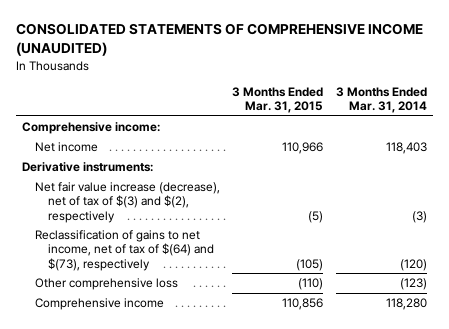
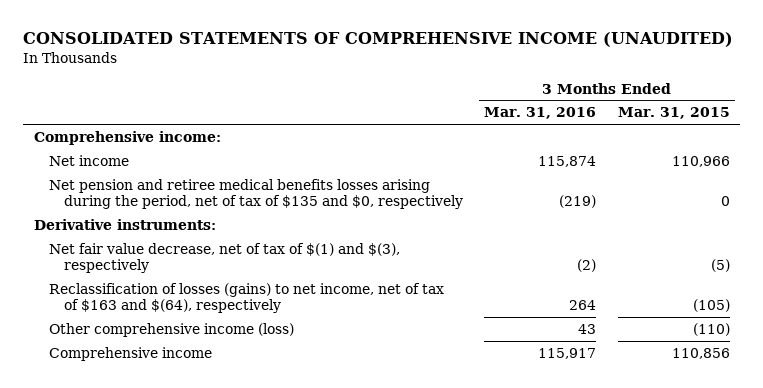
[335,87,427,114] 3 Months Ended Mar. 31, 2014 -> none
none -> [484,107,597,120] Mar. 31, 2016
none -> [48,178,463,209] Net pension and retiree medical benefits losses arising during the period, net of tax of $135 and $0, respectively
[34,182,220,223] Net fair value increase (decrease), net of tax of $(3) and $(2), respectively -> [48,242,400,273] Net fair value decrease, net of tax of $(1) and $(3), respectively
[34,230,214,271] Reclassification of gains to net income, net of tax of $(64) and $(73), respectively -> [48,282,444,313] Reclassification of losses (gains) to net income, net of tax of $163 and $(64), respectively
[34,278,178,291] Other comprehensive loss -> [48,322,294,337] Other comprehensive income (loss)

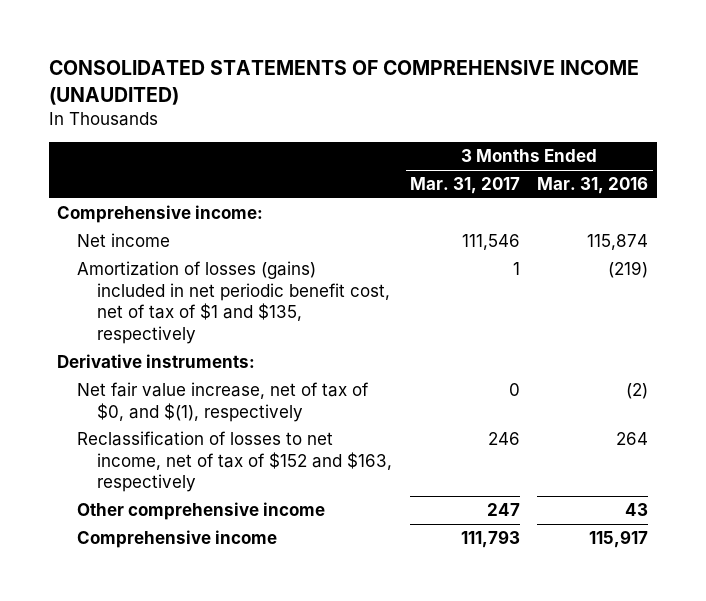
[617,107,730,120] Mar. 31, 2015 -> none
none -> [409,177,520,195] Mar. 31, 2017
[48,178,463,209] Net pension and retiree medical benefits losses arising during the period, net of tax of $135 and $0, respectively -> [77,261,391,345] Amortization of losses (gains) included in net periodic benefit cost, net of tax of $1 and $135, respectively
[48,242,400,273] Net fair value decrease, net of tax of $(1) and $(3), respectively -> [77,382,370,422] Net fair value increase, net of tax of $0, and $(1), respectively
[48,282,444,313] Reclassification of losses (gains) to net income, net of tax of $163 and $(64), respectively -> [77,431,393,493] Reclassification of losses to net income, net of tax of $152 and $163, respectively
[48,322,294,337] Other comprehensive income (loss) -> [77,502,326,521] Other comprehensive income

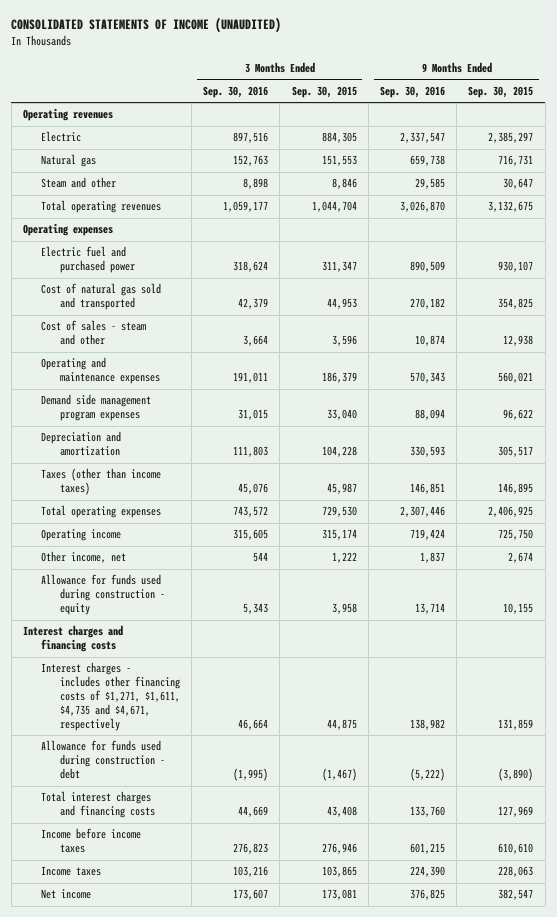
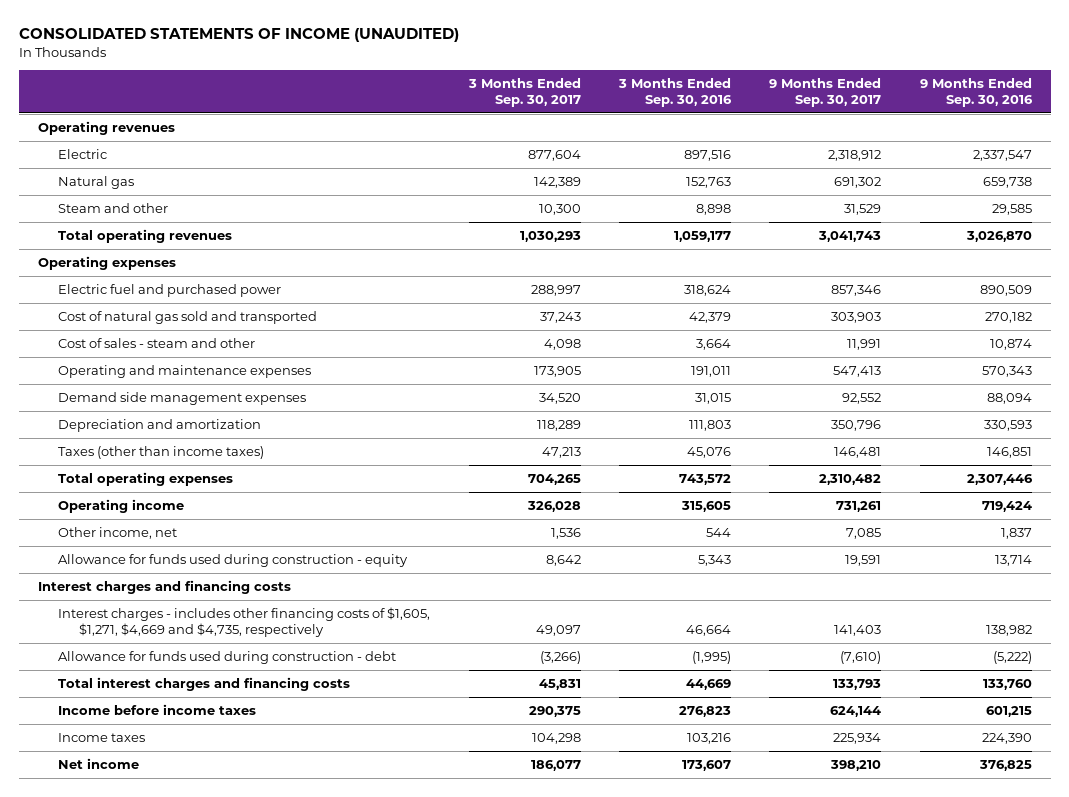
[291,85,357,98] Sep. 30, 2015 -> none
[468,85,534,98] Sep. 30, 2015 -> none
none -> [467,77,581,108] 3 Months Ended Sep. 30, 2017
none -> [769,77,882,108] 9 Months Ended Sep. 30, 2017
[41,394,152,422] Demand side management program expenses -> [58,391,307,405] Demand side management expenses
[41,662,180,731] Interest charges - includes other financing costs of $1,271, $1,611, $4,735 and $4,671, respectively -> [58,606,431,638] Interest charges - includes other financing costs of $1,605, $1,271, $4,669 and $4,735, respectively

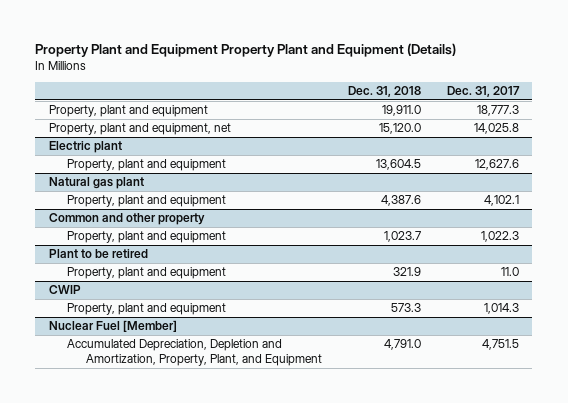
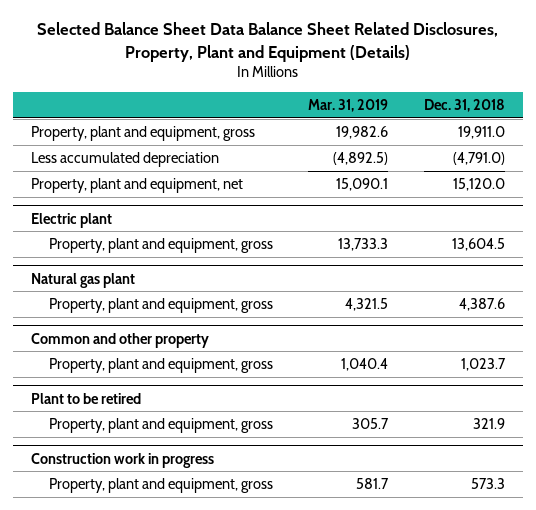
[35,42,457,57] Property Plant and Equipment Property Plant and Equipment (Details) -> [36,22,498,62] Selected Balance Sheet Data Balance Sheet Related Disclosures, Property, Plant and Equipment (Details)
[447,86,521,98] Dec. 31, 2017 -> none
none -> [308,98,389,112] Mar. 31, 2019
[48,105,208,118] Property, plant and equipment -> [30,125,255,141] Property, plant and equipment, gross
none -> [30,151,219,167] Less accumulated depreciation
[67,159,227,172] Property, plant and equipment -> [48,237,273,253] Property, plant and equipment, gross
[67,195,227,208] Property, plant and equipment -> [48,297,273,313] Property, plant and equipment, gross
[67,231,227,244] Property, plant and equipment -> [48,357,273,373] Property, plant and equipment, gross
[48,320,177,333] Nuclear Fuel [Member] -> none
[67,339,323,367] Accumulated Depreciation, Depletion and Amortization, Property, Plant, and Equipment -> none
[67,267,227,280] Property, plant and equipment -> [48,417,273,433] Property, plant and equipment, gross
[48,285,81,295] CWIP -> [30,452,214,468] Construction work in progress
[67,303,227,316] Property, plant and equipment -> [48,477,273,493] Property, plant and equipment, gross

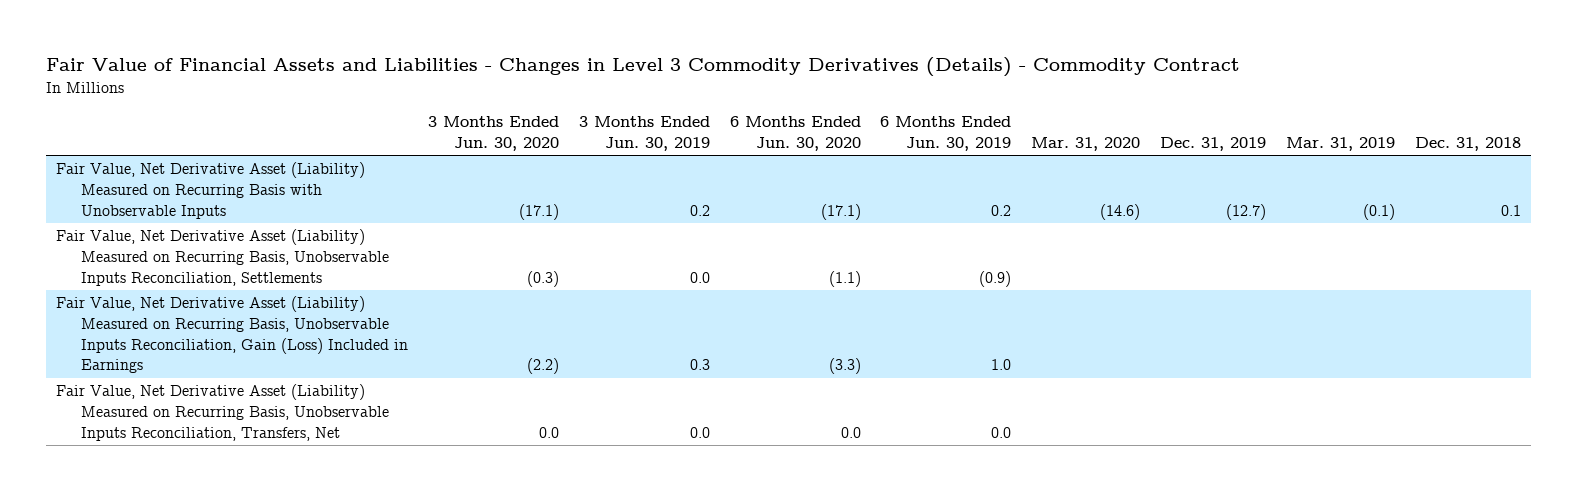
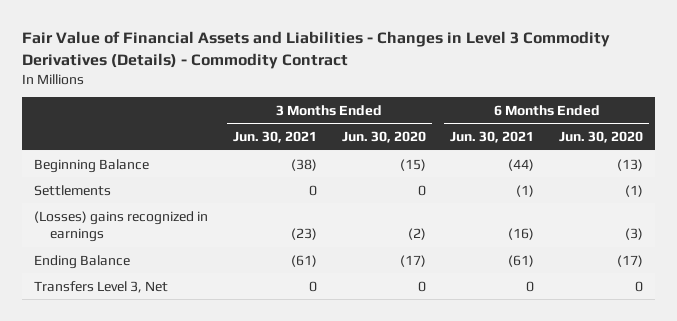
[578,116,710,151] 3 Months Ended Jun. 30, 2019 -> none
[880,116,1012,151] 6 Months Ended Jun. 30, 2019 -> none
[1031,136,1141,151] Mar. 31, 2020 -> none
[1160,136,1267,151] Dec. 31, 2019 -> none
[1285,136,1395,151] Mar. 31, 2019 -> none
[1414,136,1521,151] Dec. 31, 2018 -> none
none -> [232,131,317,144] Jun. 30, 2021
none -> [450,131,535,144] Jun. 30, 2021
[56,162,366,219] Fair Value, Net Derivative Asset (Liability) Measured on Recurring Basis with Unobservable Inputs -> none
[56,229,390,286] Fair Value, Net Derivative Asset (Liability) Measured on Recurring Basis, Unobservable Inputs Reconciliation, Settlements -> none
[56,296,409,374] Fair Value, Net Derivative Asset (Liability) Measured on Recurring Basis, Unobservable Inputs Reconciliation, Gain (Loss) Included in Earnings -> none
[56,384,390,441] Fair Value, Net Derivative Asset (Liability) Measured on Recurring Basis, Unobservable Inputs Reconciliation, Transfers, Net -> none
none -> [34,158,150,173] Beginning Balance
none -> [34,184,112,196] Settlements
none -> [34,210,209,243] (Losses) gains recognized in earnings
none -> [34,254,131,269] Ending Balance
none -> [34,280,169,293] Transfers Level 3, Net

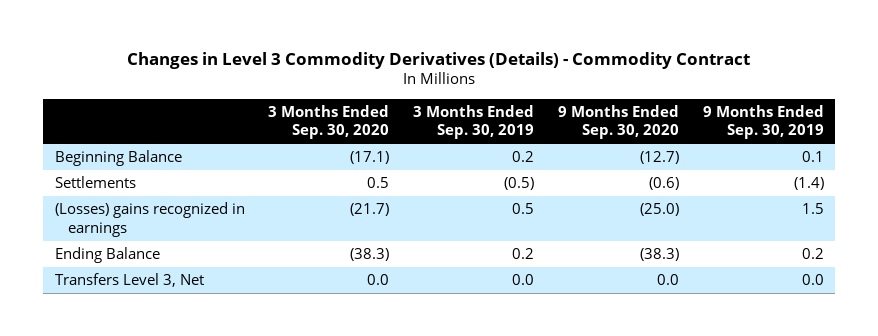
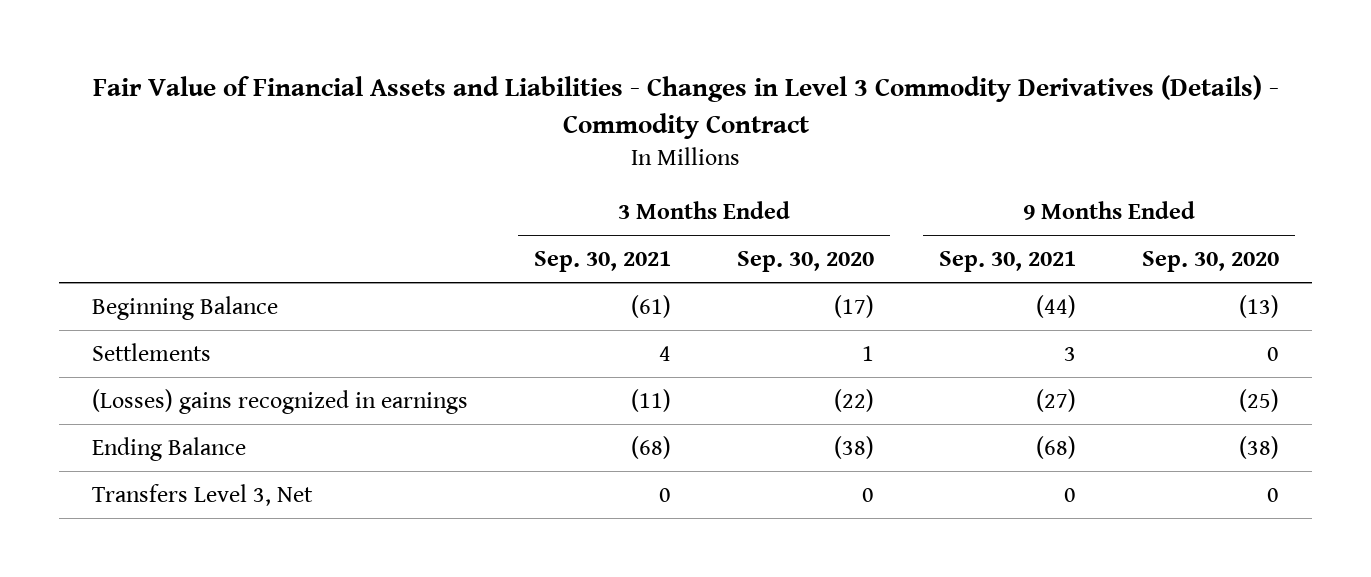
[127,51,751,69] Changes in Level 3 Commodity Derivatives (Details) - Commodity Contract -> [92,75,1279,139] Fair Value of Financial Assets and Liabilities - Changes in Level 3 Commodity Derivatives (Details) - Commodity Contract
[413,104,535,140] 3 Months Ended Sep. 30, 2019 -> none
[702,104,824,140] 9 Months Ended Sep. 30, 2019 -> none
none -> [533,251,671,273] Sep. 30, 2021
none -> [939,251,1077,273] Sep. 30, 2021
[350,151,390,165] (17.1) -> [833,294,874,318] (17)
[639,151,679,165] (12.7) -> [1238,294,1279,318] (13)
[367,177,390,189] 0.5 -> [861,345,874,361] 1
[648,177,679,191] (0.6) -> [1266,346,1279,361] 0
[350,203,390,217] (21.7) -> [833,388,874,412] (22)
[639,203,679,217] (25.0) -> [1238,388,1279,412] (25)
[350,248,390,262] (38.3) -> [833,435,874,459] (38)
[639,248,679,262] (38.3) -> [1238,435,1279,459] (38)
[367,274,390,286] 0.0 -> [861,487,874,502] 0
[656,274,679,286] 0.0 -> [1266,487,1279,502] 0

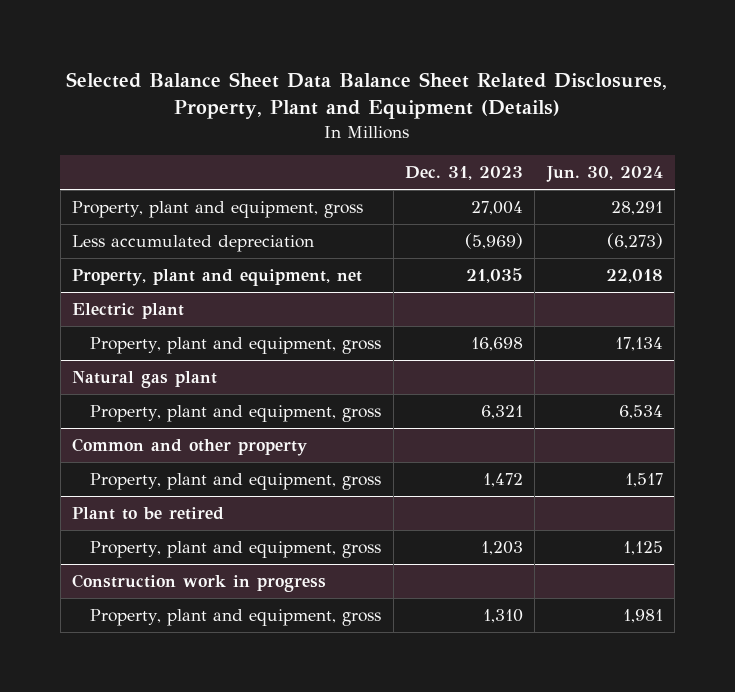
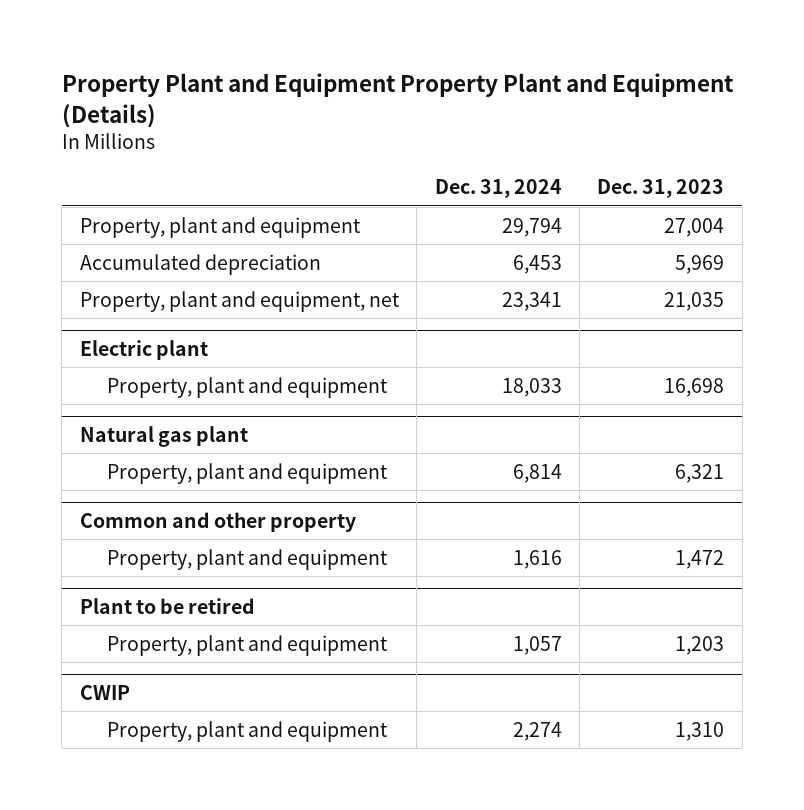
[66,72,668,120] Selected Balance Sheet Data Balance Sheet Related Disclosures, Property, Plant and Equipment (Details) -> [61,73,734,128] Property Plant and Equipment Property Plant and Equipment (Details)
[545,166,663,183] Jun. 30, 2024 -> none
none -> [434,179,562,199] Dec. 31, 2024
[71,201,363,219] Property, plant and equipment, gross -> [79,216,361,238] Property, plant and equipment
[71,235,314,253] Less accumulated depreciation -> [79,253,321,275] Accumulated depreciation
[464,233,523,250] (5,969) -> [675,254,725,274] 5,969
[90,337,382,355] Property, plant and equipment, gross -> [106,376,388,398] Property, plant and equipment
[90,405,382,423] Property, plant and equipment, gross -> [106,462,388,484] Property, plant and equipment
[90,473,382,491] Property, plant and equipment, gross -> [106,548,388,570] Property, plant and equipment
[90,541,382,559] Property, plant and equipment, gross -> [106,634,388,656] Property, plant and equipment
[71,574,326,593] Construction work in progress -> [79,684,130,700] CWIP
[90,609,382,627] Property, plant and equipment, gross -> [106,720,388,742] Property, plant and equipment

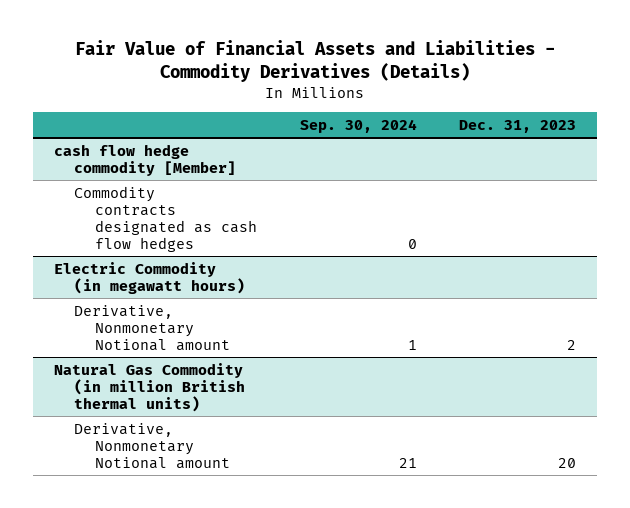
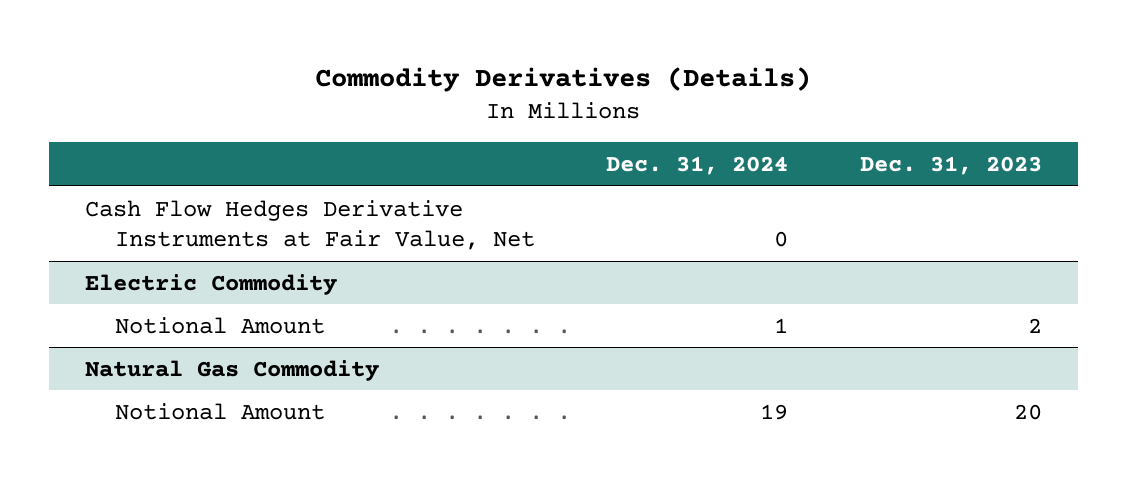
[74,40,555,82] Fair Value of Financial Assets and Liabilities - Commodity Derivatives (Details) -> [315,67,812,93] Commodity Derivatives (Details)
[299,118,417,133] Sep. 30, 2024 -> none
none -> [606,156,789,176] Dec. 31, 2024
[53,143,237,176] cash flow hedge commodity [Member] -> none
[74,185,258,252] Commodity contracts designated as cash flow hedges -> none
none -> [84,199,535,250] Cash Flow Hedges Derivative Instruments at Fair Value, Net
[53,261,246,294] Electric Commodity (in megawatt hours) -> [84,273,337,295] Electric Commodity
[74,304,231,351] Derivative, Nonmonetary Notional amount -> [114,316,325,334] Notional Amount
[53,362,246,412] Natural Gas Commodity (in million British thermal units) -> [84,359,379,381] Natural Gas Commodity
[74,422,231,469] Derivative, Nonmonetary Notional amount -> [114,402,325,420] Notional Amount

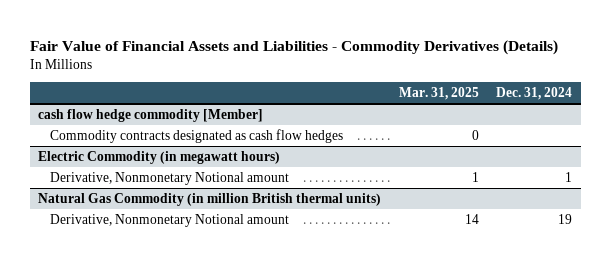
[315,67,812,93] Commodity Derivatives (Details) -> [29,39,558,55] Fair Value of Financial Assets and Liabilities - Commodity Derivatives (Details)
[860,156,1043,176] Dec. 31, 2023 -> none
none -> [398,87,479,101] Mar. 31, 2025
[84,199,535,250] Cash Flow Hedges Derivative Instruments at Fair Value, Net -> none
none -> [38,108,264,122] cash flow hedge commodity [Member]
none -> [50,128,344,143] Commodity contracts designated as cash flow hedges
[84,273,337,295] Electric Commodity -> [38,150,281,164] Electric Commodity (in megawatt hours)
[114,316,325,334] Notional Amount -> [50,171,290,185] Derivative, Nonmonetary Notional amount
[84,359,379,381] Natural Gas Commodity -> [38,192,382,206] Natural Gas Commodity (in million British thermal units)
[114,402,325,420] Notional Amount -> [50,213,290,227] Derivative, Nonmonetary Notional amount

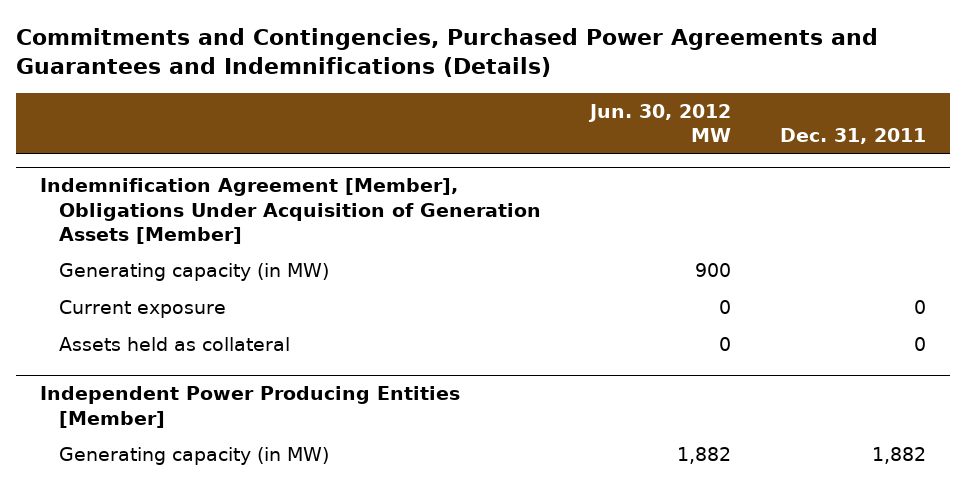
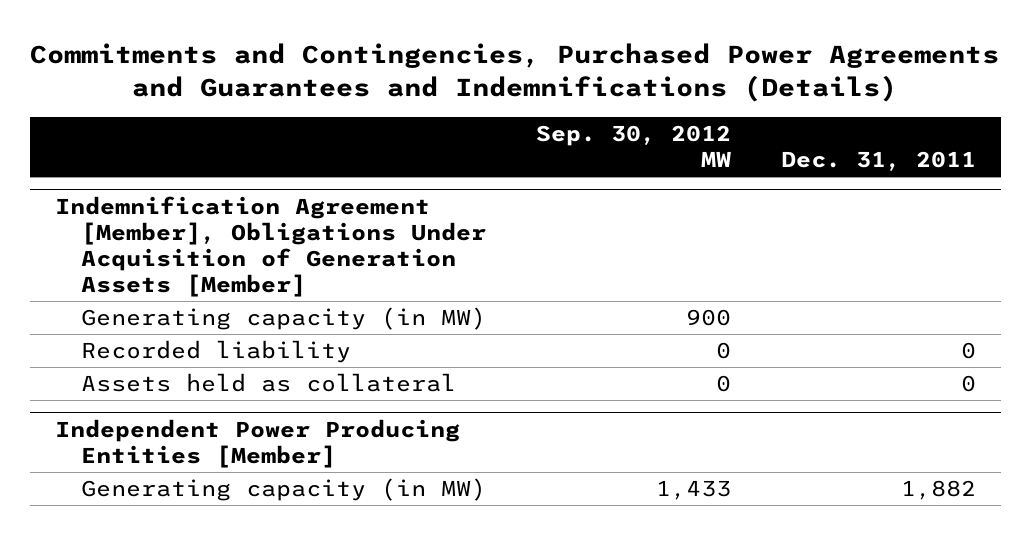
[587,103,731,142] Jun. 30, 2012 MW -> none
none -> [535,125,731,168] Sep. 30, 2012 MW
[58,300,226,319] Current exposure -> [80,339,351,363] Recorded liability

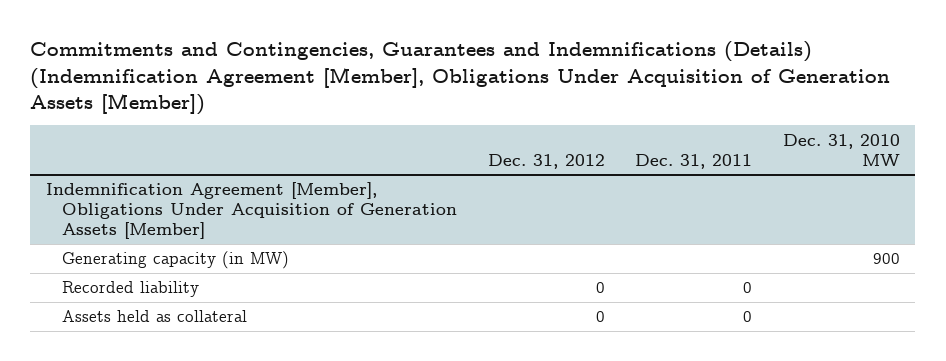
[30,42,1000,102] Commitments and Contingencies, Purchased Power Agreements and Guarantees and Indemnifications (Details) -> [30,41,891,115] Commitments and Contingencies, Guarantees and Indemnifications (Details) (Indemnification Agreement [Member], Obligations Under Acquisition of Generation Assets [Member])
[535,125,731,168] Sep. 30, 2012 MW -> none
none -> [487,153,605,169] Dec. 31, 2012
none -> [782,133,900,166] Dec. 31, 2010 MW
[54,418,460,468] Independent Power Producing Entities [Member] -> none
[80,477,486,501] Generating capacity (in MW) -> none

